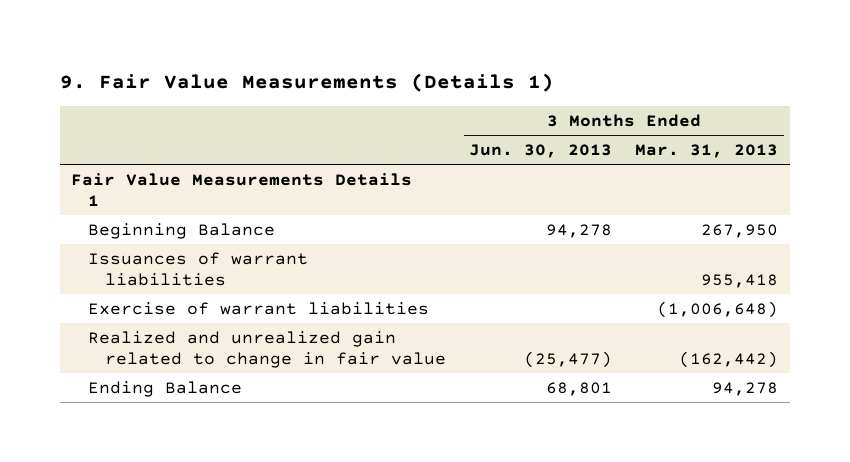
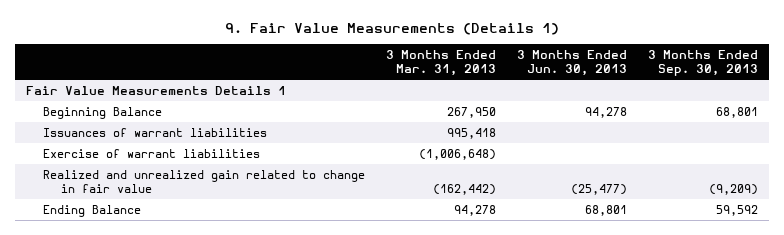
none -> [648,50,759,76] 3 Months Ended Sep. 30, 2013
[701,274,779,289] 955,418 -> [447,127,497,139] 995,418

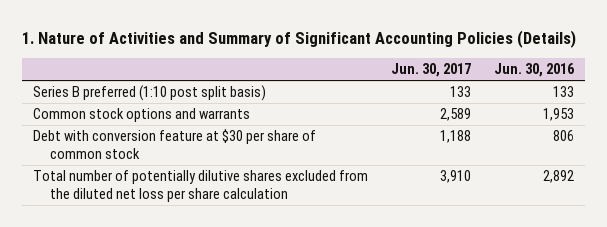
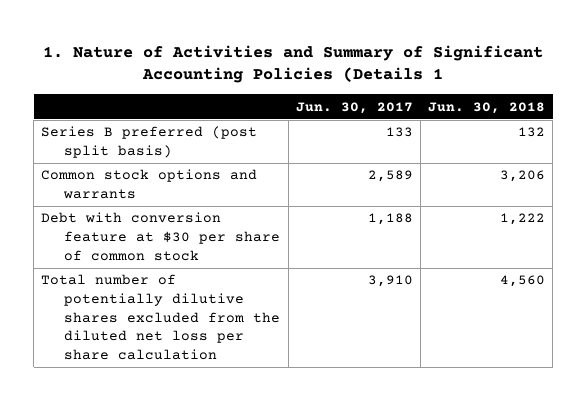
[21,30,576,49] 1. Nature of Activities and Summary of Significant Accounting Policies (Details) -> [43,44,544,84] 1. Nature of Activities and Summary of Significant Accounting Policies (Details 1
[493,63,575,78] Jun. 30, 2016 -> none
none -> [428,101,546,114] Jun. 30, 2018
[33,85,267,102] Series B preferred (1:10 post split basis) -> [41,126,258,159] Series B preferred (post split basis)

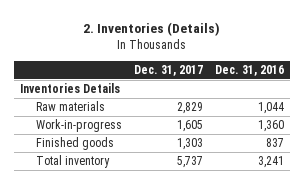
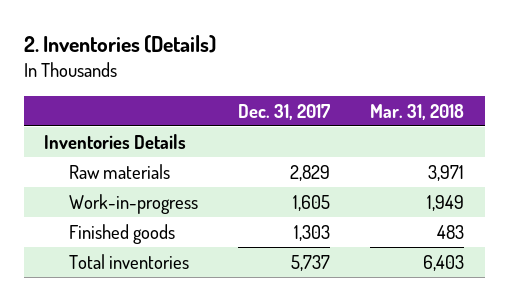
[215,64,285,76] Dec. 31, 2016 -> none
none -> [370,103,465,120] Mar. 31, 2018
[36,155,111,169] Total inventory -> [68,253,189,269] Total inventories

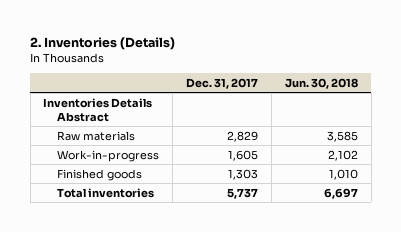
[370,103,465,120] Mar. 31, 2018 -> none
none -> [284,77,358,89] Jun. 30, 2018
[43,133,186,149] Inventories Details -> [43,97,153,122] Inventories Details Abstract

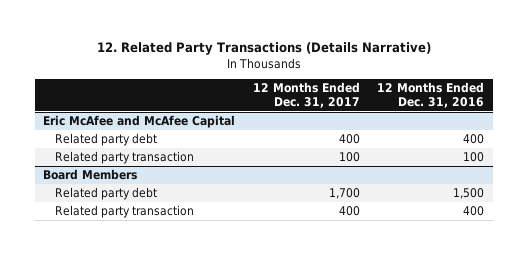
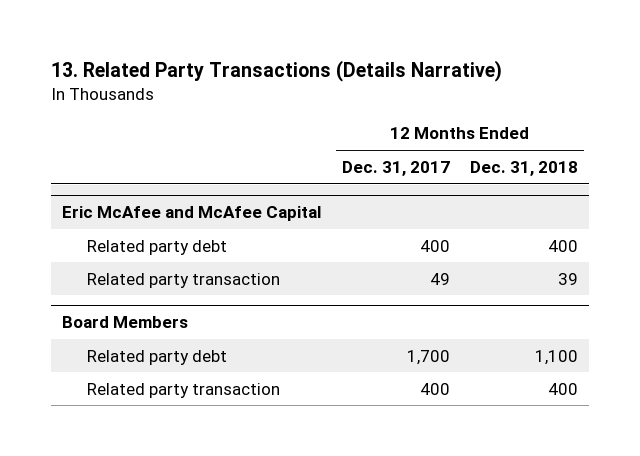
[96,42,431,56] 12. Related Party Transactions (Details Narrative) -> [51,60,503,83] 13. Related Party Transactions (Details Narrative)
[377,82,485,108] 12 Months Ended Dec. 31, 2016 -> none
none -> [470,160,579,176] Dec. 31, 2018
[338,152,360,163] 100 -> [429,272,450,285] 49

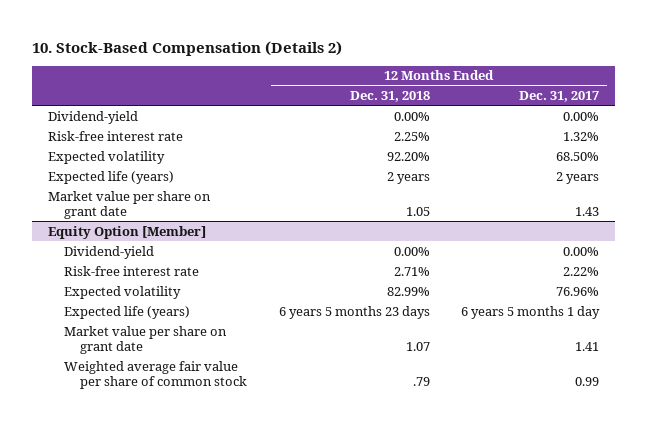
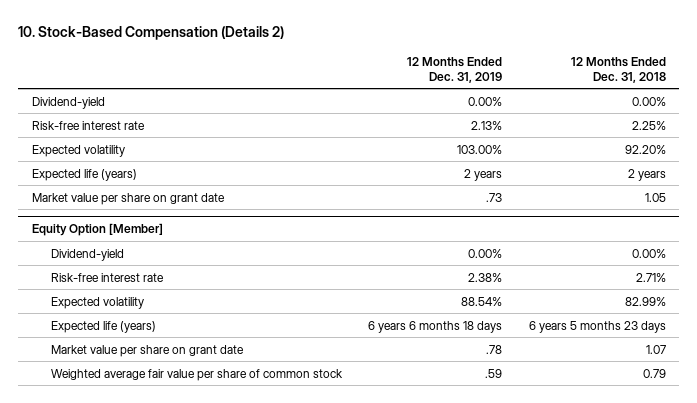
[519,91,600,103] Dec. 31, 2017 -> none
none -> [407,56,503,83] 12 Months Ended Dec. 31, 2019
[412,377,430,387] .79 -> [642,368,666,378] 0.79

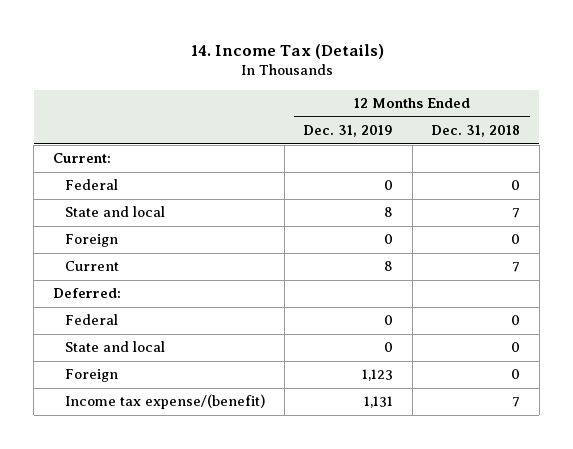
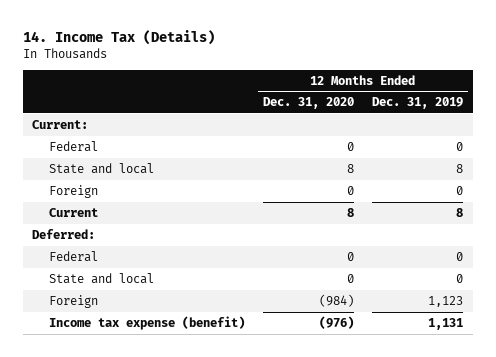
[431,124,521,137] Dec. 31, 2018 -> none
none -> [263,97,355,110] Dec. 31, 2020
[65,394,266,410] Income tax expense/(benefit) -> [48,315,245,330] Income tax expense (benefit)

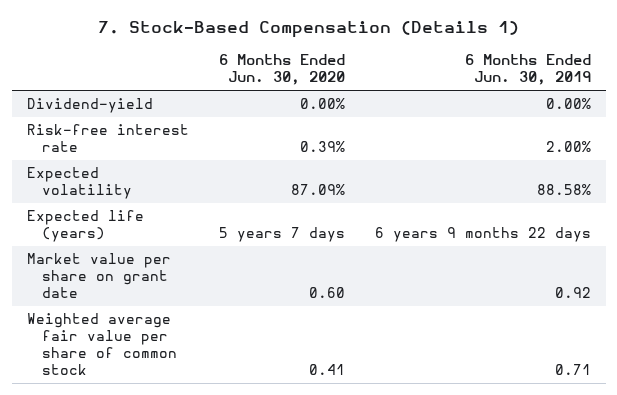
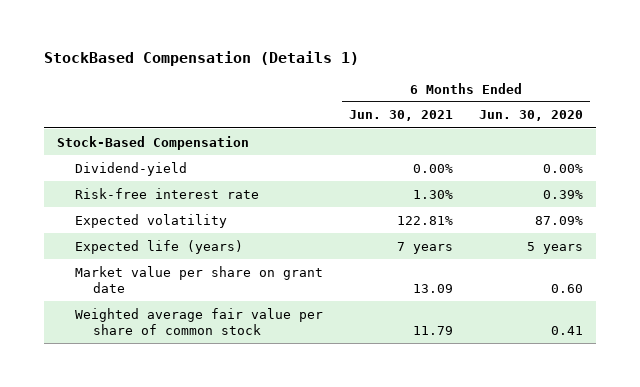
[97,21,519,39] 7. Stock-Based Compensation (Details 1) -> [43,51,359,67] StockBased Compensation (Details 1)
[464,54,591,86] 6 Months Ended Jun. 30, 2019 -> none
none -> [348,110,453,122] Jun. 30, 2021
none -> [56,135,249,150] Stock-Based Compensation
[218,227,345,243] 5 years 7 days -> [527,241,584,254] 5 years

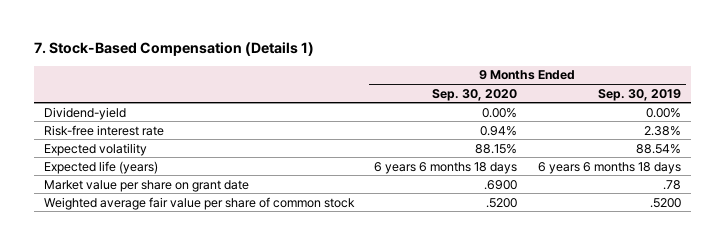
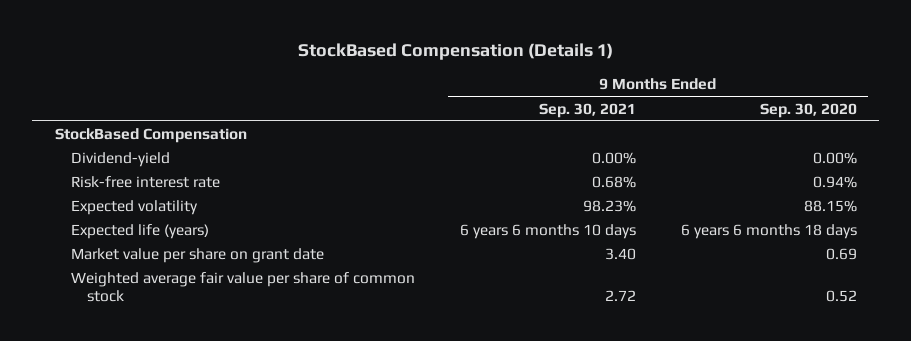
[33,42,314,57] 7. Stock-Based Compensation (Details 1) -> [297,43,613,61] StockBased Compensation (Details 1)
[597,88,681,101] Sep. 30, 2019 -> none
none -> [538,102,636,118] Sep. 30, 2021
none -> [54,128,247,144] StockBased Compensation
[484,179,518,190] .6900 -> [825,248,857,261] 0.69
[486,197,518,208] .5200 -> [825,290,857,303] 0.52

